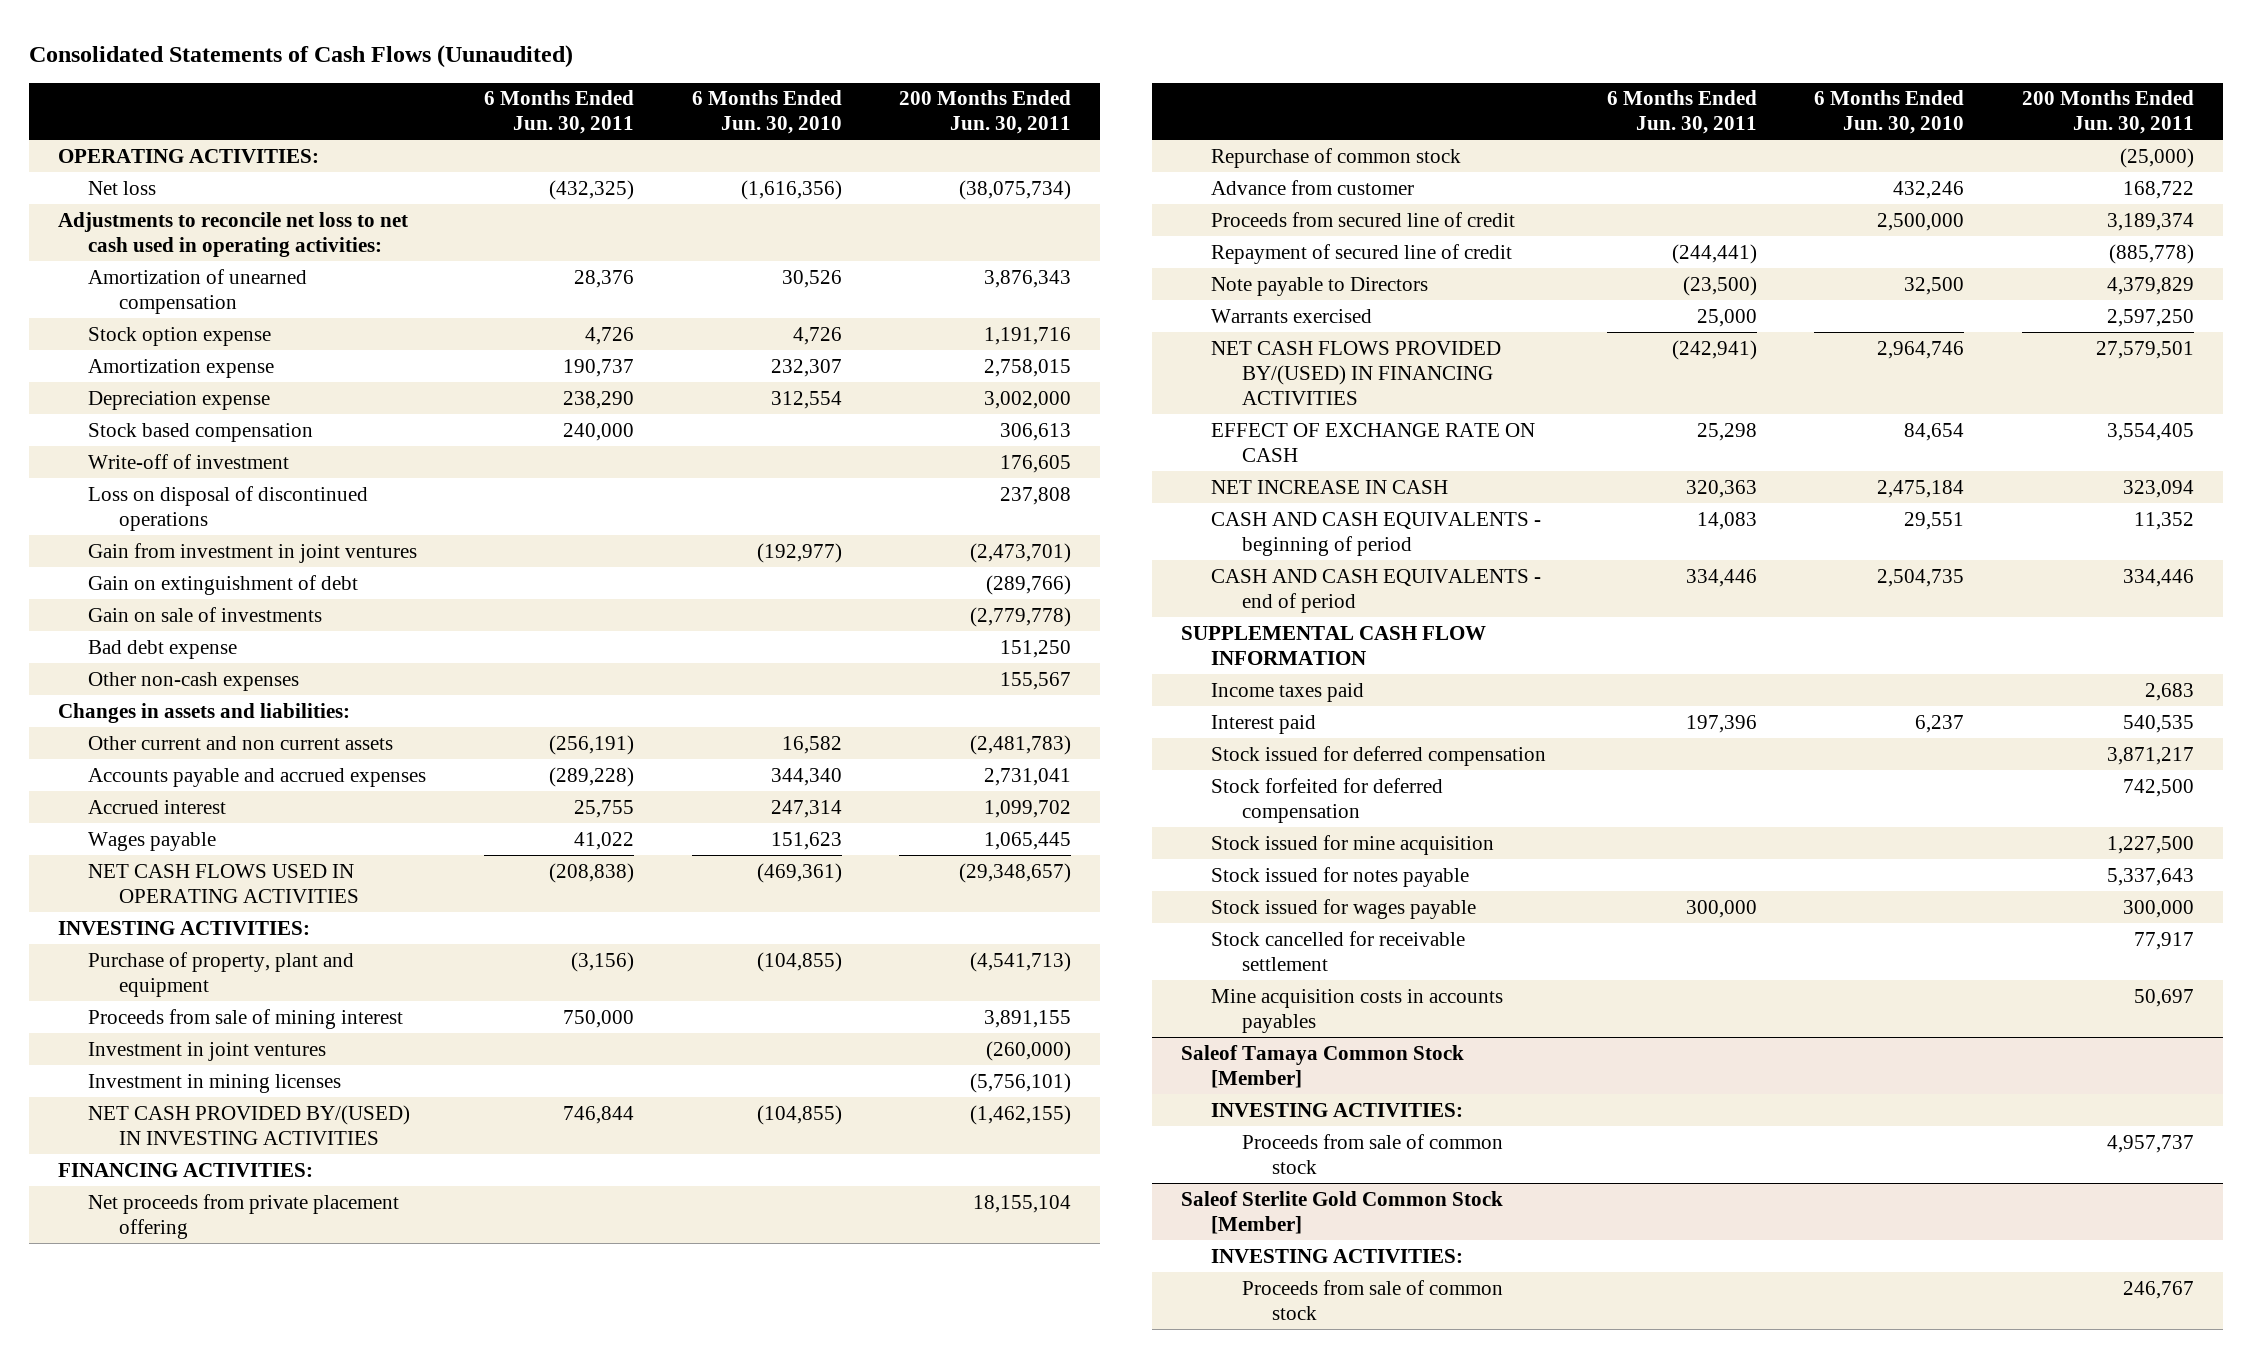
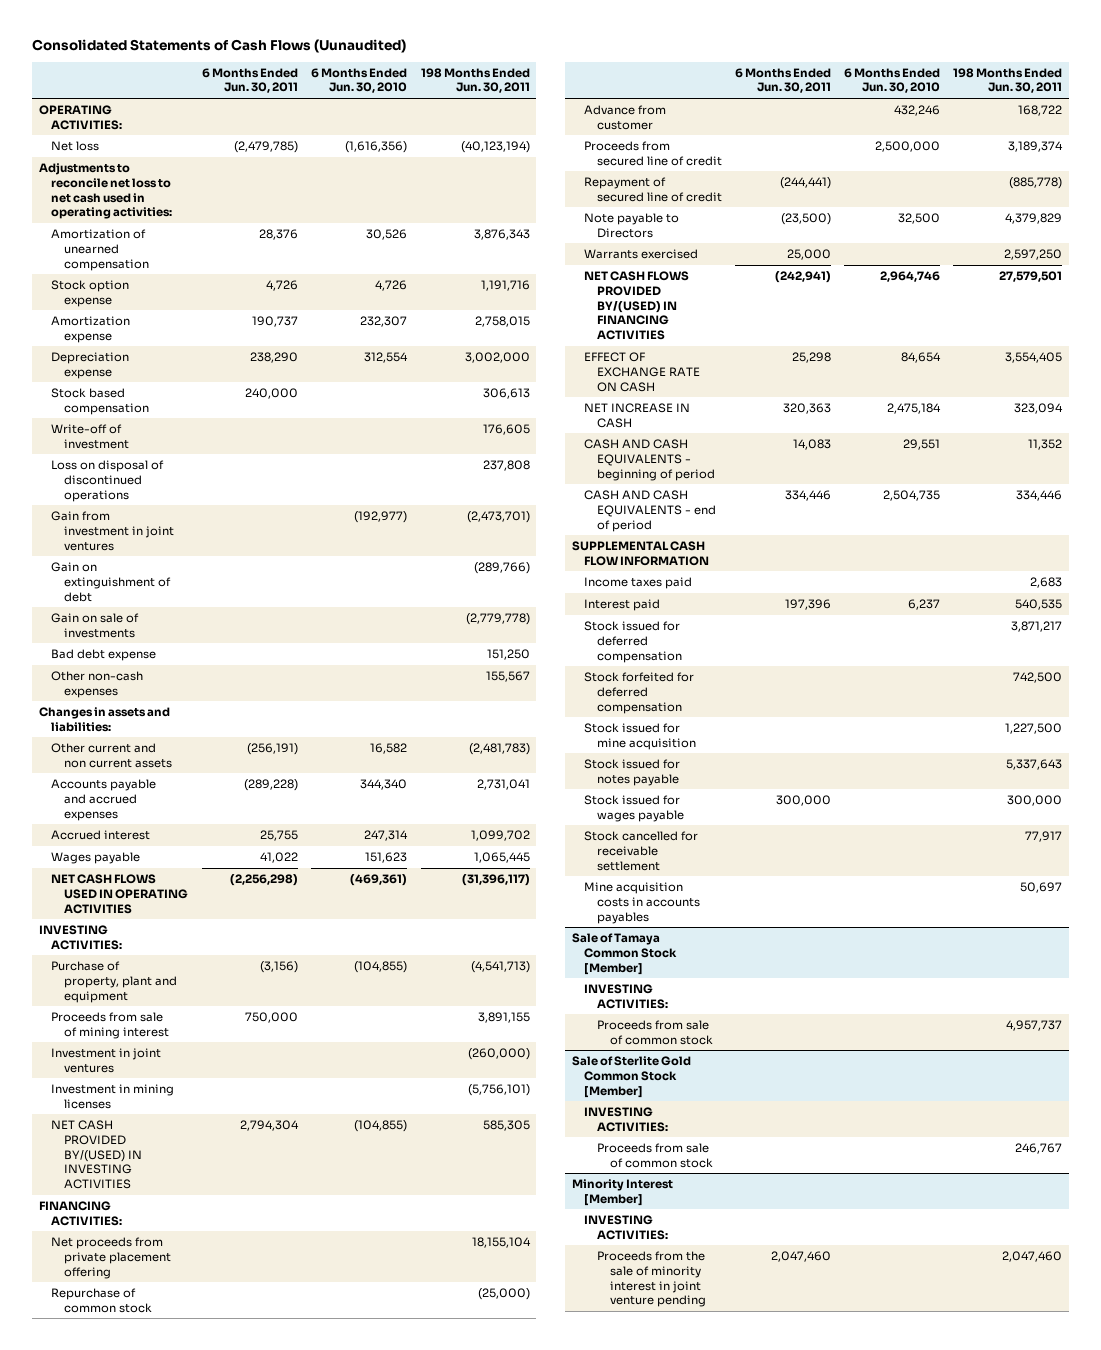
[899,90,1072,135] 200 Months Ended Jun. 30, 2011 -> none
none -> [420,67,530,94] 198 Months Ended Jun. 30, 2011
[549,179,635,200] (432,325) -> [234,141,299,154] (2,479,785)
[549,862,635,883] (208,838) -> [230,874,299,887] (2,256,298)
[563,1105,635,1124] 746,844 -> [240,1120,300,1132] 2,794,304
[1180,1044,1464,1088] Saleof Tamaya Common Stock [Member] -> [571,933,678,975] Sale of Tamaya Common Stock [Member]
[1180,1190,1503,1234] Saleof Sterlite Gold Common Stock [Member] -> [571,1056,691,1098] Sale of Sterlite Gold Common Stock [Member]
none -> [571,1179,673,1206] Minority Interest [Member]
none -> [584,1215,668,1240] INVESTING ACTIVITIES:
none -> [596,1251,706,1308] Proceeds from the sale of minority interest in joint venture pending

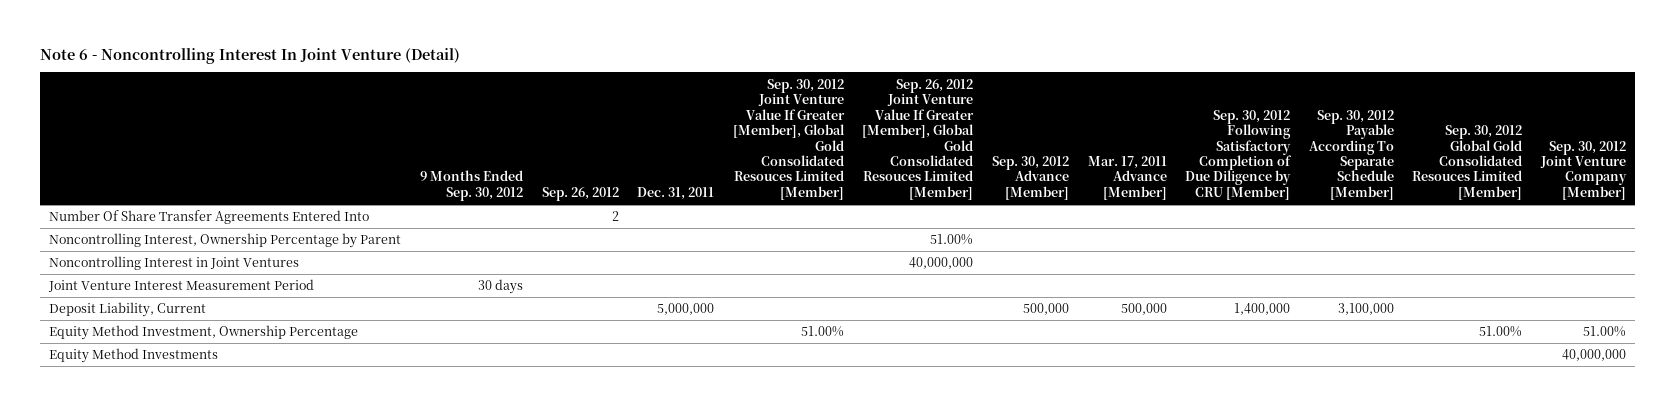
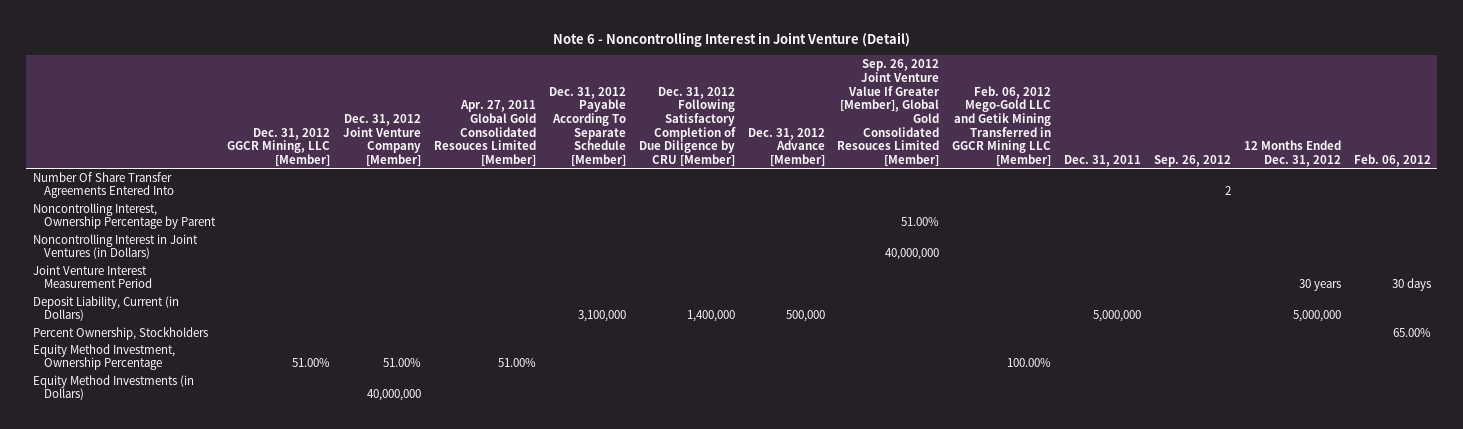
[39,47,460,64] Note 6 - Noncontrolling Interest In Joint Venture (Detail) -> [552,31,910,47] Note 6 - Noncontrolling Interest in Joint Venture (Detail)
[419,170,523,201] 9 Months Ended Sep. 30, 2012 -> none
[732,78,845,200] Sep. 30, 2012 Joint Venture Value If Greater [Member], Global Gold Consolidated Resouces Limited [Member] -> none
[991,155,1069,200] Sep. 30, 2012 Advance [Member] -> none
[1087,155,1167,200] Mar. 17, 2011 Advance [Member] -> none
[1185,109,1293,200] Sep. 30, 2012 Following Satisfactory Completion of Due Diligence by CRU [Member] -> none
[1308,109,1394,200] Sep. 30, 2012 Payable According To Separate Schedule [Member] -> none
[1412,125,1523,200] Sep. 30, 2012 Global Gold Consolidated Resouces Limited [Member] -> none
[1540,140,1628,200] Sep. 30, 2012 Joint Venture Company [Member] -> none
none -> [227,127,331,166] Dec. 31, 2012 GGCR Mining, LLC [Member]
none -> [343,113,422,166] Dec. 31, 2012 Joint Venture Company [Member]
none -> [434,100,537,166] Apr. 27, 2011 Global Gold Consolidated Resouces Limited [Member]
none -> [548,86,626,166] Dec. 31, 2012 Payable According To Separate Schedule [Member]
none -> [638,86,736,166] Dec. 31, 2012 Following Satisfactory Completion of Due Diligence by CRU [Member]
none -> [747,127,825,166] Dec. 31, 2012 Advance [Member]
none -> [952,85,1052,166] Feb. 06, 2012 Mego-Gold LLC and Getik Mining Transferred in GGCR Mining LLC [Member]
none -> [1243,140,1341,167] 12 Months Ended Dec. 31, 2012
none -> [1353,153,1431,167] Feb. 06, 2012
[49,256,300,271] Noncontrolling Interest in Joint Ventures -> [32,233,198,260] Noncontrolling Interest in Joint Ventures (in Dollars)
[49,302,207,318] Deposit Liability, Current -> [32,295,179,322] Deposit Liability, Current (in Dollars)
none -> [32,326,208,340] Percent Ownership, Stockholders
[49,348,219,364] Equity Method Investments -> [32,374,194,401] Equity Method Investments (in Dollars)

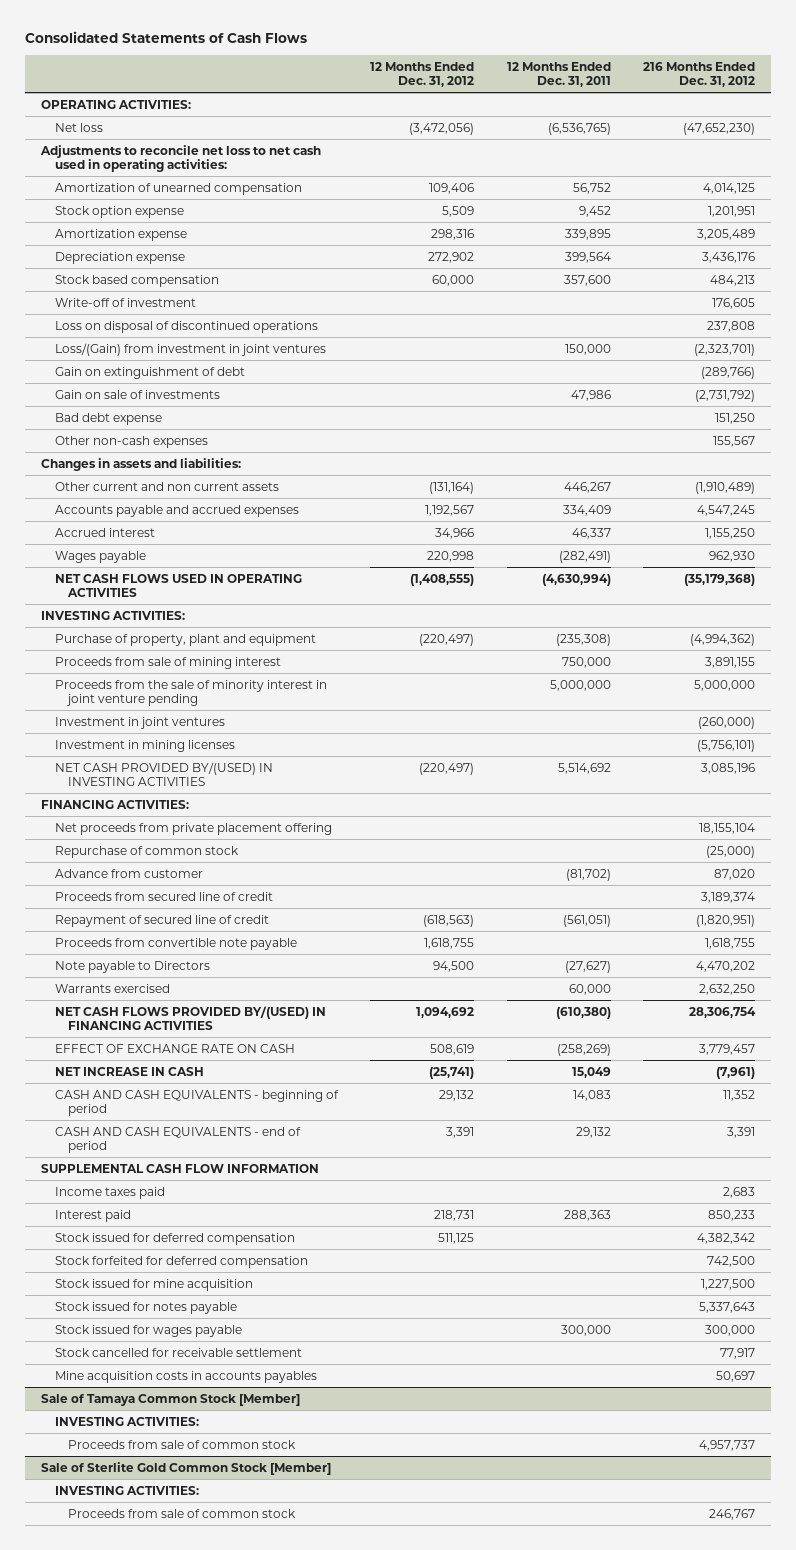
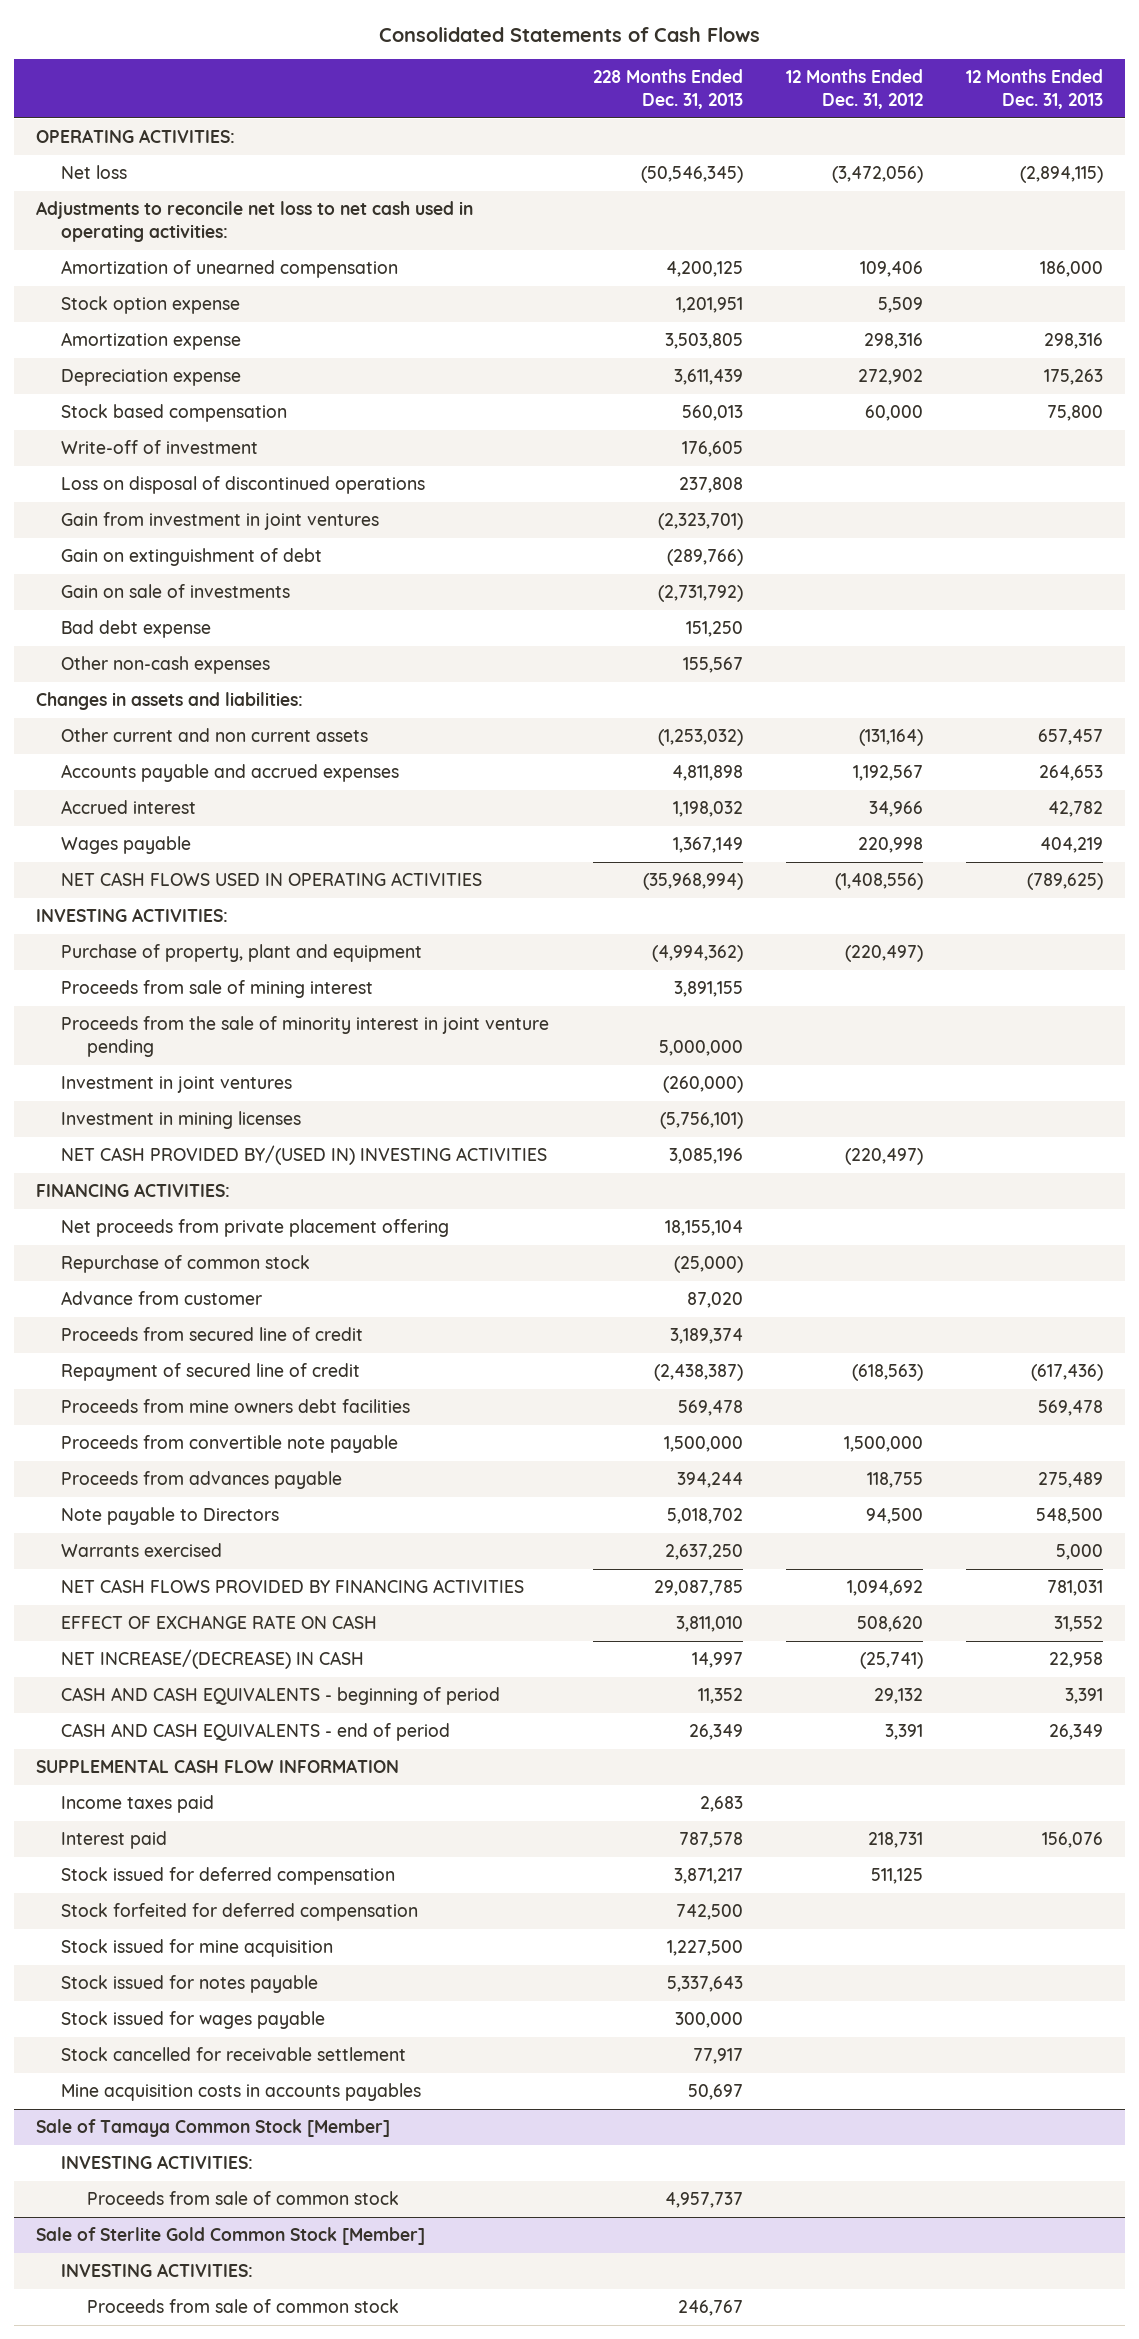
[506,61,611,88] 12 Months Ended Dec. 31, 2011 -> none
[642,61,755,88] 216 Months Ended Dec. 31, 2012 -> none
none -> [592,69,743,109] 228 Months Ended Dec. 31, 2013
none -> [966,69,1104,109] 12 Months Ended Dec. 31, 2013
[54,342,326,356] Loss/(Gain) from investment in joint ventures -> [61,512,380,531] Gain from investment in joint ventures
[410,573,475,586] (1,408,555) -> [834,873,923,891] (1,408,556)
[54,761,273,786] NET CASH PROVIDED BY/(USED) IN INVESTING ACTIVITIES -> [61,1145,548,1166] NET CASH PROVIDED BY/(USED IN) INVESTING ACTIVITIES
none -> [61,1399,411,1414] Proceeds from mine owners debt facilities
[424,937,475,949] 1,618,755 -> [843,1436,923,1453] 1,500,000
none -> [61,1471,343,1490] Proceeds from advances payable
[54,1005,326,1030] NET CASH FLOWS PROVIDED BY/(USED) IN FINANCING ACTIVITIES -> [61,1579,525,1594] NET CASH FLOWS PROVIDED BY FINANCING ACTIVITIES
[430,1043,475,1055] 508,619 -> [856,1616,923,1633] 508,620
[54,1066,204,1076] NET INCREASE IN CASH -> [61,1649,365,1670] NET INCREASE/(DECREASE) IN CASH

